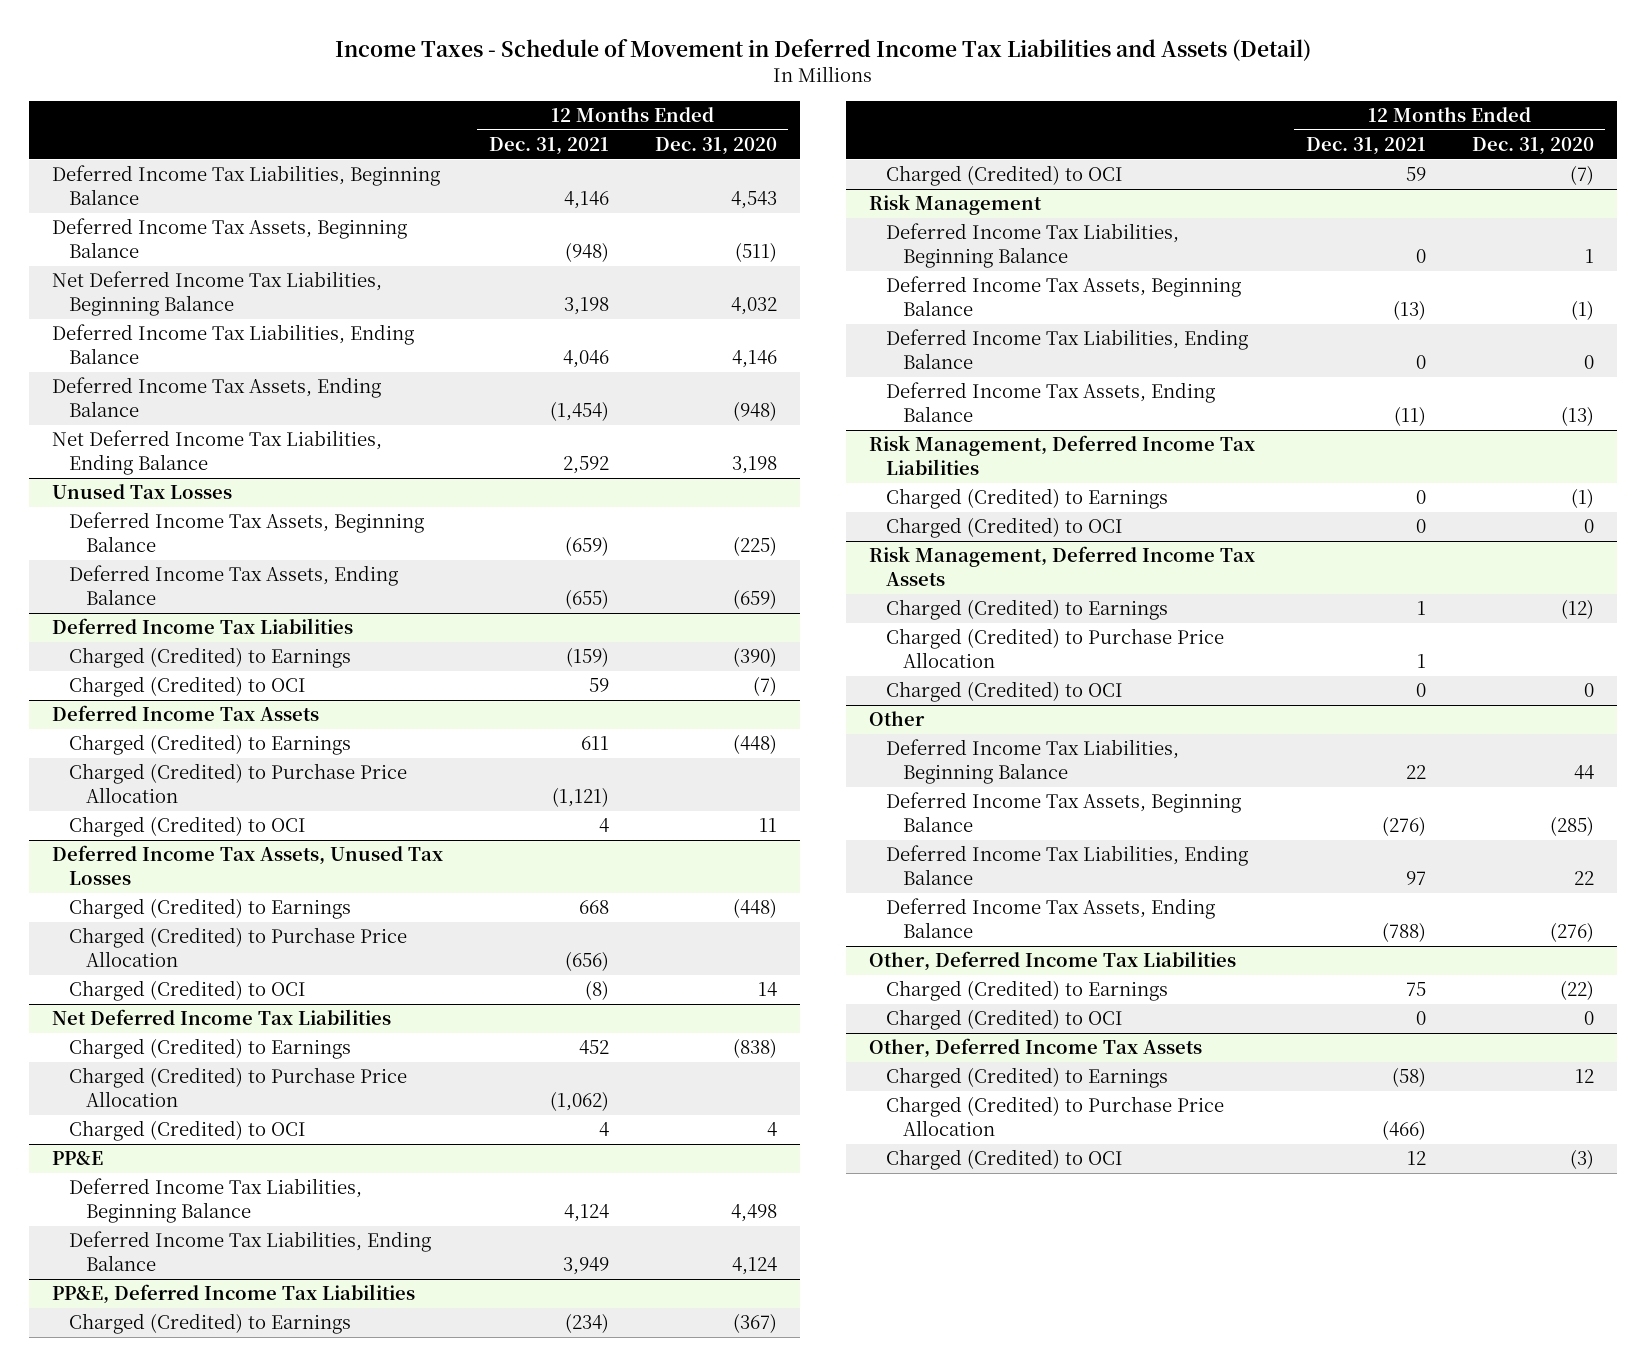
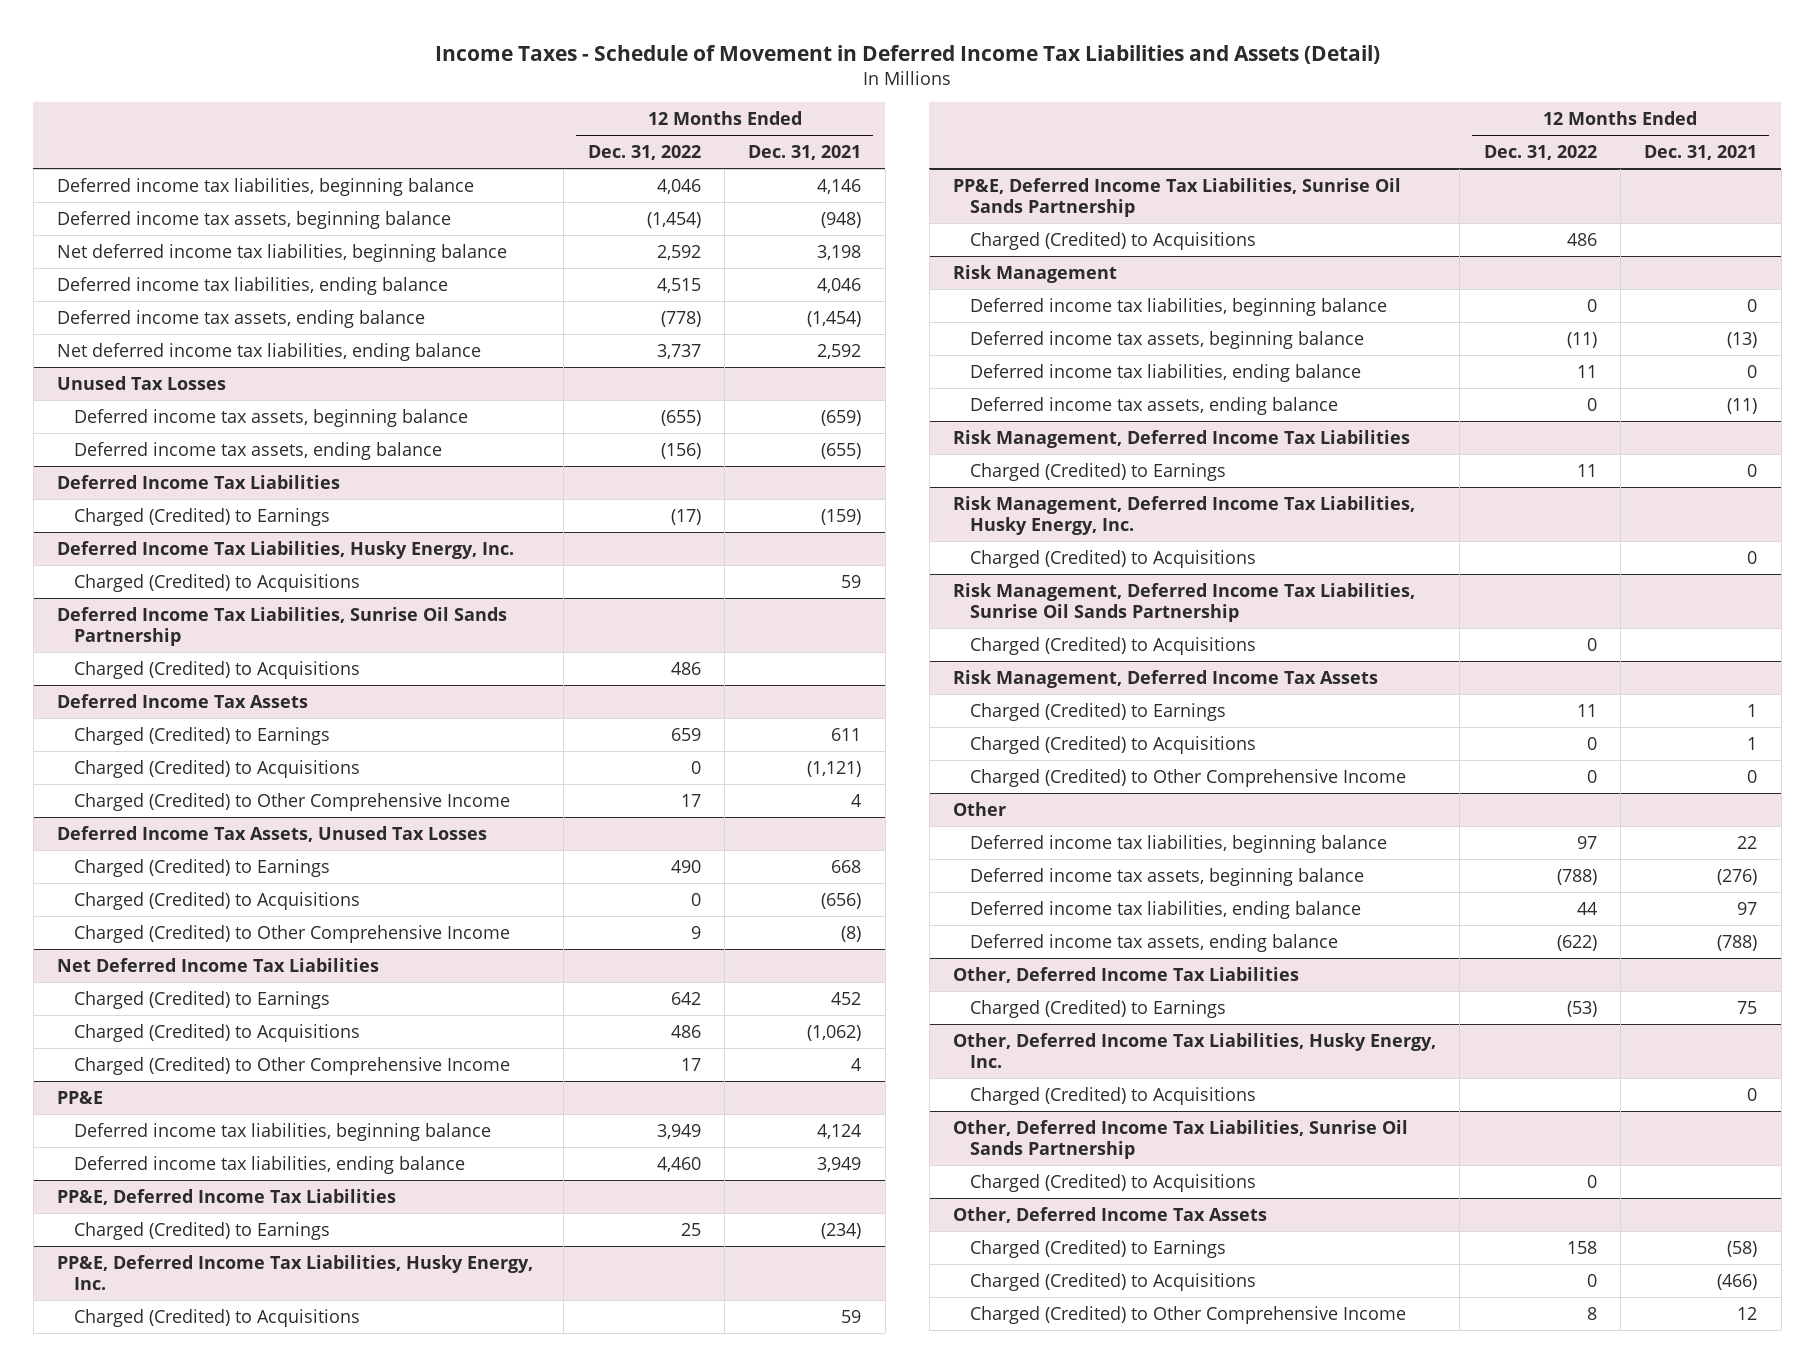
[654,137,777,156] Dec. 31, 2020 -> none
none -> [587,145,701,161] Dec. 31, 2022
[51,165,440,206] Deferred Income Tax Liabilities, Beginning Balance -> [57,177,475,196] Deferred income tax liabilities, beginning balance
[51,218,407,259] Deferred Income Tax Assets, Beginning Balance -> [57,210,452,229] Deferred income tax assets, beginning balance
[51,271,382,317] Net Deferred Income Tax Liabilities, Beginning Balance -> [57,243,508,262] Net deferred income tax liabilities, beginning balance
[51,324,414,365] Deferred Income Tax Liabilities, Ending Balance -> [57,276,449,295] Deferred income tax liabilities, ending balance
[51,377,381,418] Deferred Income Tax Assets, Ending Balance -> [57,309,426,328] Deferred income tax assets, ending balance
[51,430,382,476] Net Deferred Income Tax Liabilities, Ending Balance -> [57,342,482,361] Net deferred income tax liabilities, ending balance
[68,512,424,553] Deferred Income Tax Assets, Beginning Balance -> [74,408,469,427] Deferred income tax assets, beginning balance
[68,565,398,606] Deferred Income Tax Assets, Ending Balance -> [74,441,443,460] Deferred income tax assets, ending balance
none -> [57,540,515,559] Deferred Income Tax Liabilities, Husky Energy, Inc.
[68,676,306,698] Charged (Credited) to OCI -> [74,573,361,592] Charged (Credited) to Acquisitions
none -> [57,606,508,646] Deferred Income Tax Liabilities, Sunrise Oil Sands Partnership
none -> [74,660,361,679] Charged (Credited) to Acquisitions
[68,763,407,804] Charged (Credited) to Purchase Price Allocation -> [74,759,361,778] Charged (Credited) to Acquisitions
[68,816,306,838] Charged (Credited) to OCI -> [74,792,511,811] Charged (Credited) to Other Comprehensive Income
[68,927,407,968] Charged (Credited) to Purchase Price Allocation -> [74,891,361,910] Charged (Credited) to Acquisitions
[68,980,306,1002] Charged (Credited) to OCI -> [74,924,511,943] Charged (Credited) to Other Comprehensive Income
[68,1067,407,1108] Charged (Credited) to Purchase Price Allocation -> [74,1023,361,1042] Charged (Credited) to Acquisitions
[68,1120,306,1142] Charged (Credited) to OCI -> [74,1056,511,1075] Charged (Credited) to Other Comprehensive Income
[68,1178,362,1224] Deferred Income Tax Liabilities, Beginning Balance -> [74,1122,492,1141] Deferred income tax liabilities, beginning balance
[68,1231,431,1272] Deferred Income Tax Liabilities, Ending Balance -> [74,1155,466,1174] Deferred income tax liabilities, ending balance
none -> [57,1254,534,1290] PP&E, Deferred Income Tax Liabilities, Husky Energy, Inc.
[885,165,1123,187] Charged (Credited) to OCI -> [74,1308,361,1327] Charged (Credited) to Acquisitions
none -> [953,177,1402,217] PP&E, Deferred Income Tax Liabilities, Sunrise Oil Sands Partnership
none -> [970,231,1257,250] Charged (Credited) to Acquisitions
[885,223,1179,269] Deferred Income Tax Liabilities, Beginning Balance -> [970,297,1388,316] Deferred income tax liabilities, beginning balance
[885,276,1241,317] Deferred Income Tax Assets, Beginning Balance -> [970,330,1365,349] Deferred income tax assets, beginning balance
[885,329,1248,370] Deferred Income Tax Liabilities, Ending Balance -> [970,363,1362,382] Deferred income tax liabilities, ending balance
[885,382,1215,423] Deferred Income Tax Assets, Ending Balance -> [970,396,1339,415] Deferred income tax assets, ending balance
none -> [953,495,1416,535] Risk Management, Deferred Income Tax Liabilities, Husky Energy, Inc.
[885,517,1123,539] Charged (Credited) to OCI -> [970,549,1257,568] Charged (Credited) to Acquisitions
none -> [953,582,1416,622] Risk Management, Deferred Income Tax Liabilities, Sunrise Oil Sands Partnership
none -> [970,636,1257,655] Charged (Credited) to Acquisitions
[885,628,1224,669] Charged (Credited) to Purchase Price Allocation -> [970,735,1257,754] Charged (Credited) to Acquisitions
[885,681,1123,703] Charged (Credited) to OCI -> [970,768,1407,787] Charged (Credited) to Other Comprehensive Income
[885,739,1179,785] Deferred Income Tax Liabilities, Beginning Balance -> [970,834,1388,853] Deferred income tax liabilities, beginning balance
[885,792,1241,833] Deferred Income Tax Assets, Beginning Balance -> [970,867,1365,886] Deferred income tax assets, beginning balance
[885,845,1248,886] Deferred Income Tax Liabilities, Ending Balance -> [970,900,1362,919] Deferred income tax liabilities, ending balance
[885,898,1215,939] Deferred Income Tax Assets, Ending Balance -> [970,933,1339,952] Deferred income tax assets, ending balance
none -> [953,1032,1437,1068] Other, Deferred Income Tax Liabilities, Husky Energy, Inc.
[885,1009,1123,1031] Charged (Credited) to OCI -> [970,1086,1257,1105] Charged (Credited) to Acquisitions
none -> [953,1119,1409,1159] Other, Deferred Income Tax Liabilities, Sunrise Oil Sands Partnership
none -> [970,1173,1257,1192] Charged (Credited) to Acquisitions
[885,1096,1224,1137] Charged (Credited) to Purchase Price Allocation -> [970,1272,1257,1291] Charged (Credited) to Acquisitions
[885,1149,1123,1171] Charged (Credited) to OCI -> [970,1305,1407,1324] Charged (Credited) to Other Comprehensive Income

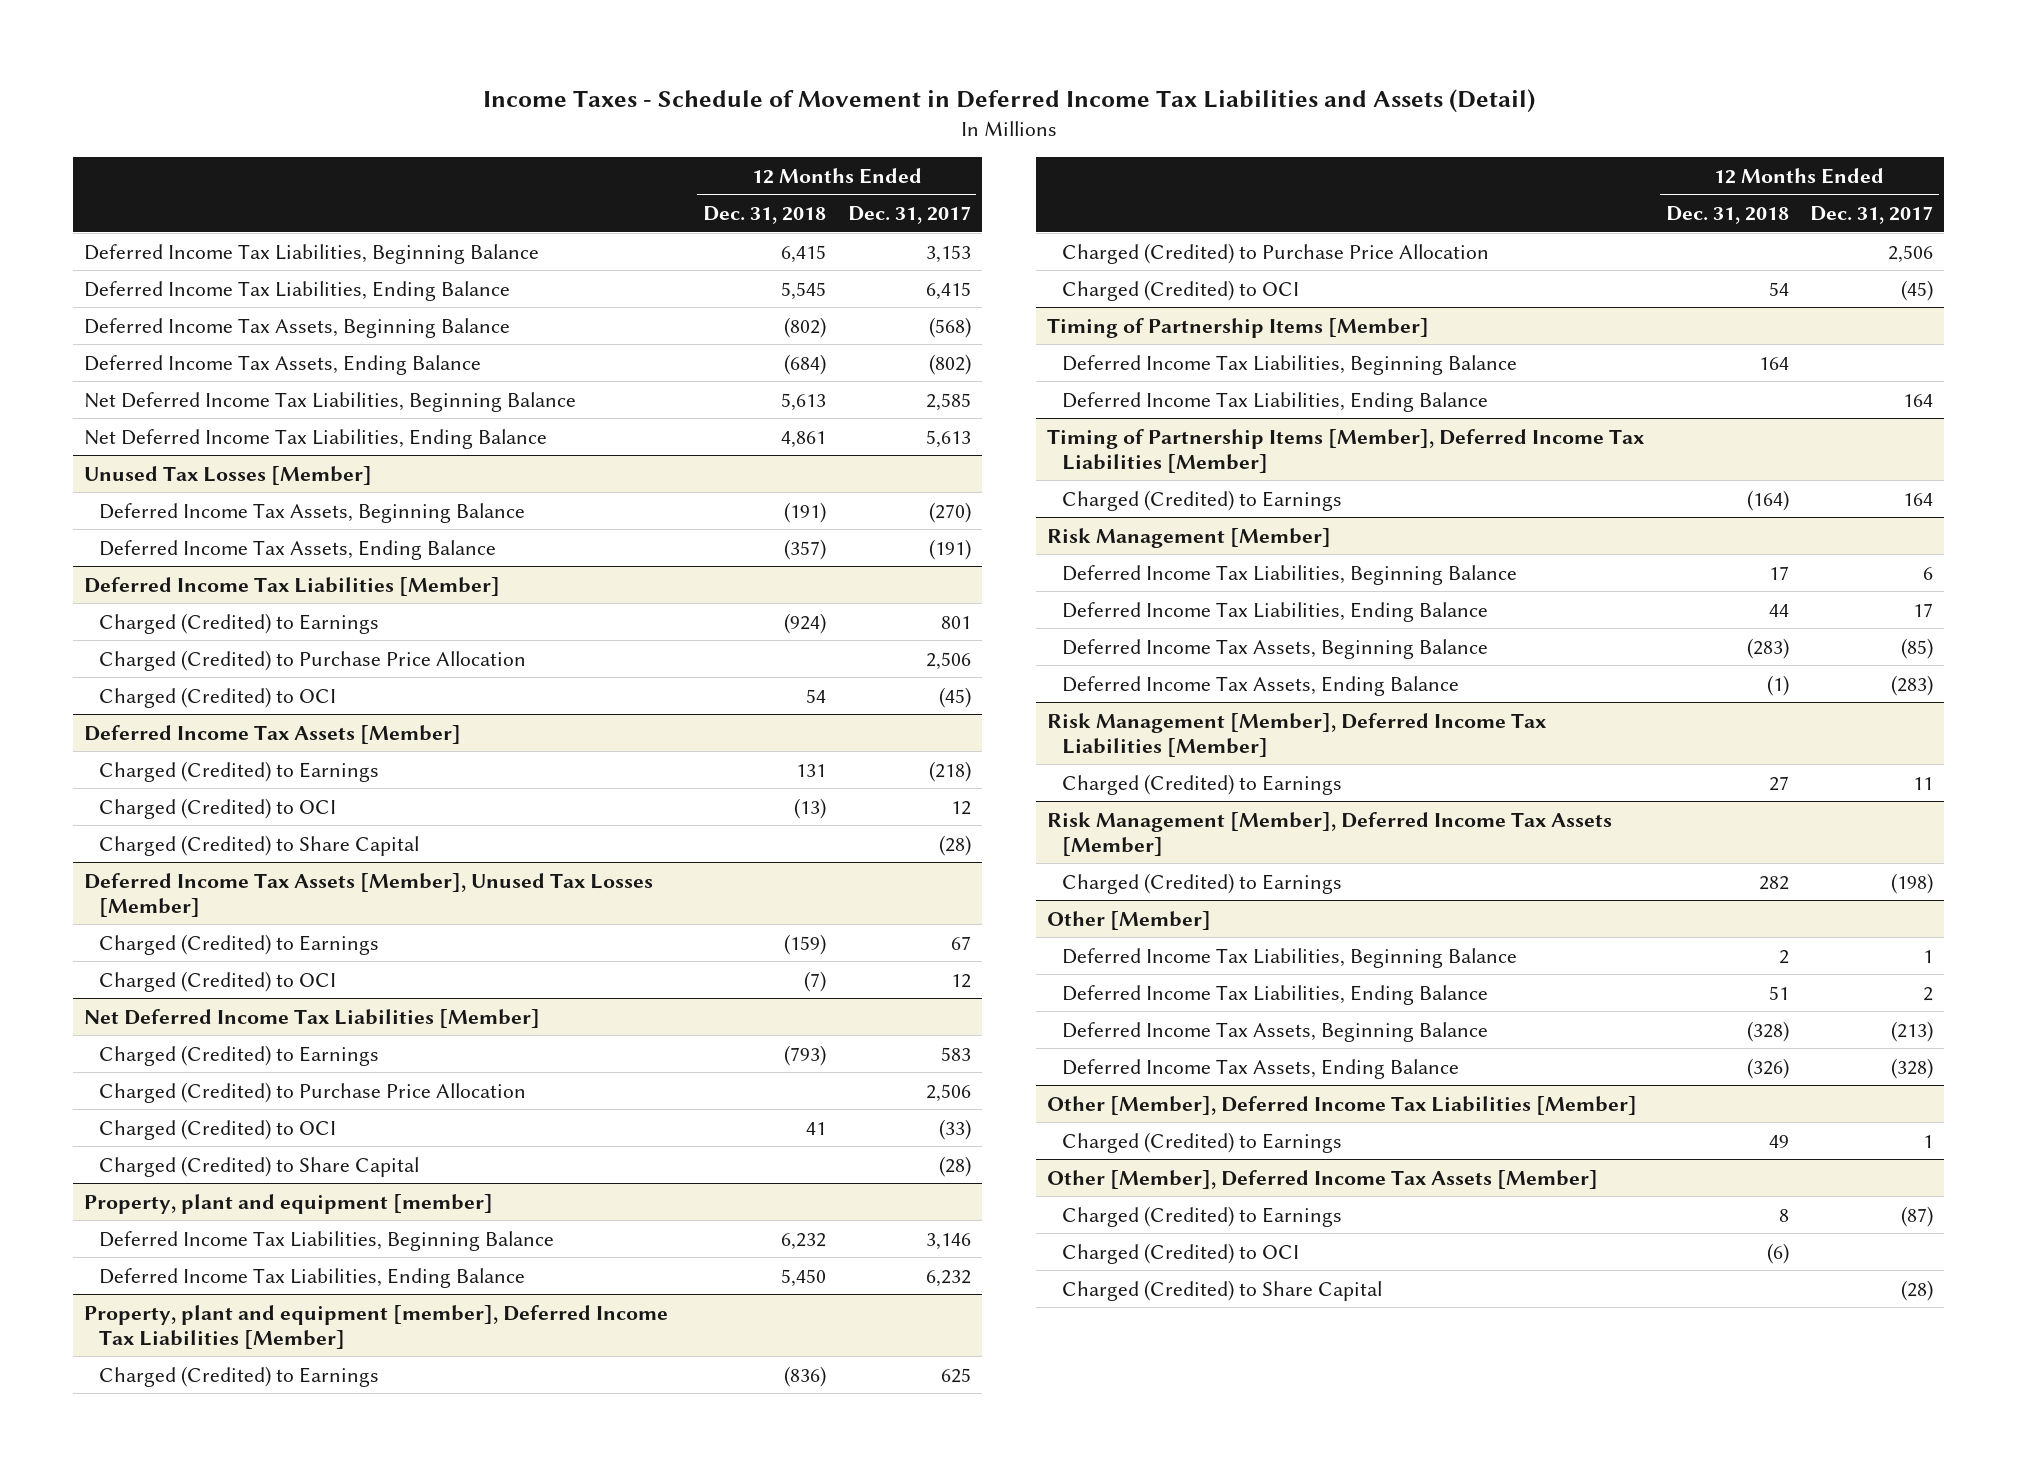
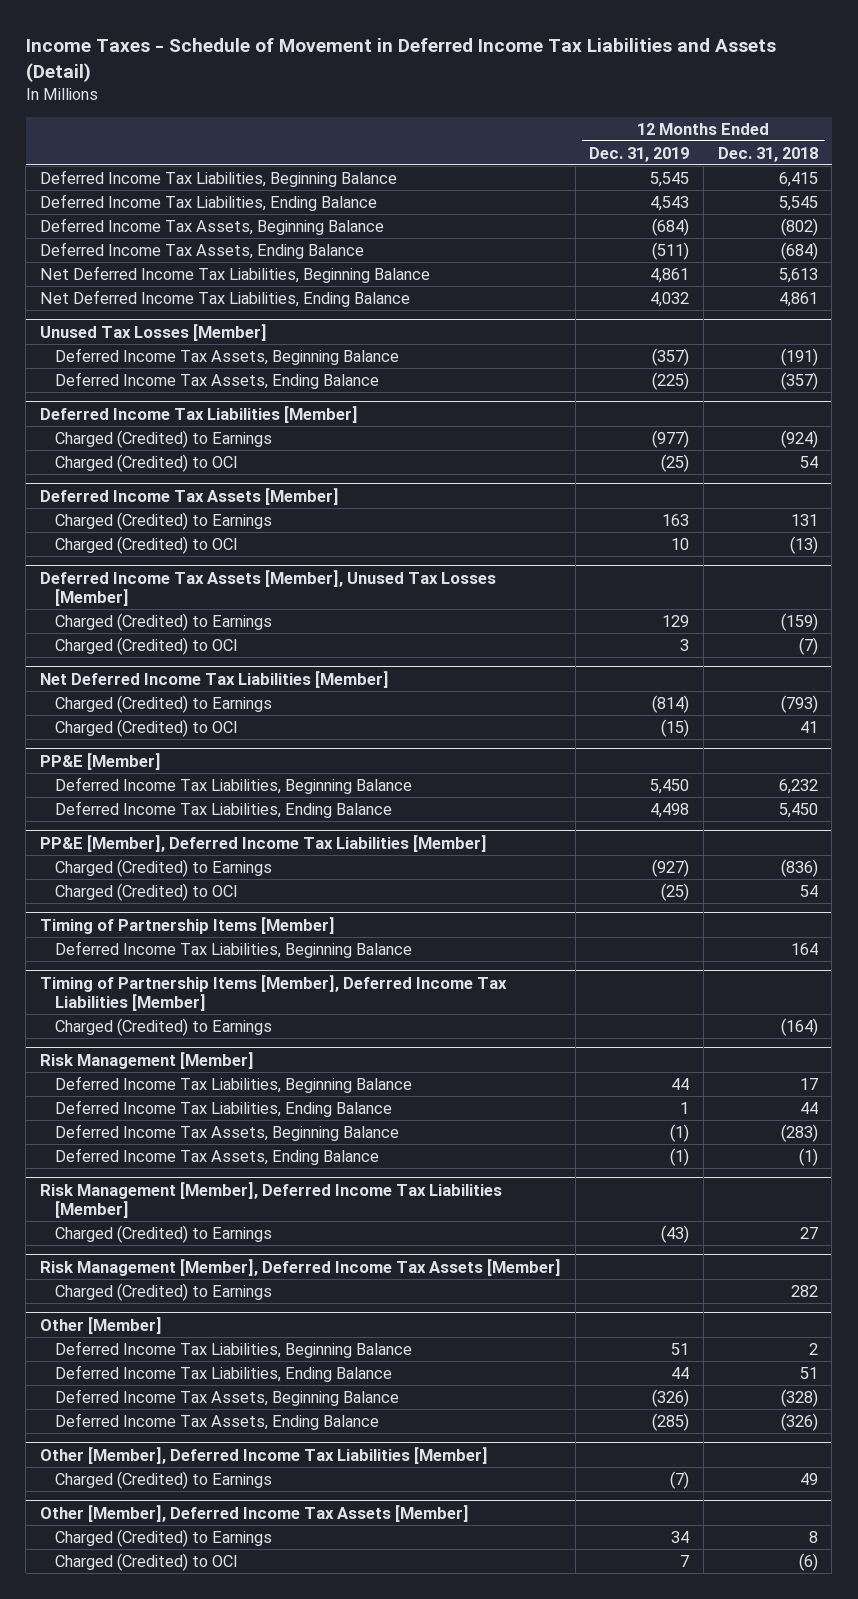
[847,206,971,225] Dec. 31, 2017 -> none
none -> [589,146,690,162] Dec. 31, 2019
[99,649,527,671] Charged (Credited) to Purchase Price Allocation -> none
[99,834,420,856] Charged (Credited) to Share Capital -> none
[99,1081,527,1103] Charged (Credited) to Purchase Price Allocation -> none
[99,1155,420,1177] Charged (Credited) to Share Capital -> none
[83,1193,493,1214] Property, plant and equipment [member] -> [39,752,161,770] PP&E [Member]
[83,1304,668,1349] Property, plant and equipment [member], Deferred Income Tax Liabilities [Member] -> none
none -> [39,834,487,852] PP&E [Member], Deferred Income Tax Liabilities [Member]
[1062,242,1490,264] Charged (Credited) to Purchase Price Allocation -> none
[1062,391,1489,412] Deferred Income Tax Liabilities, Ending Balance -> none
[1062,1279,1383,1301] Charged (Credited) to Share Capital -> none

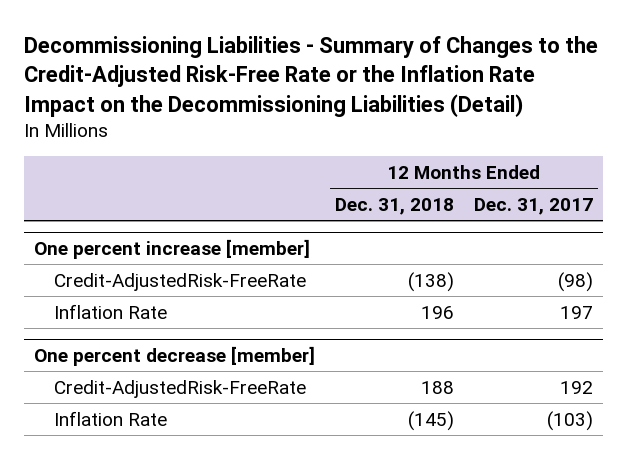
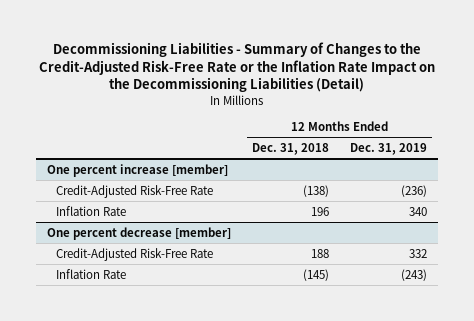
[474,197,594,215] Dec. 31, 2017 -> none
none -> [350,142,428,155] Dec. 31, 2019
[53,272,306,291] Credit-AdjustedRisk-FreeRate -> [55,184,213,198] Credit-Adjusted Risk-Free Rate
[53,379,306,398] Credit-AdjustedRisk-FreeRate -> [55,247,213,261] Credit-Adjusted Risk-Free Rate

